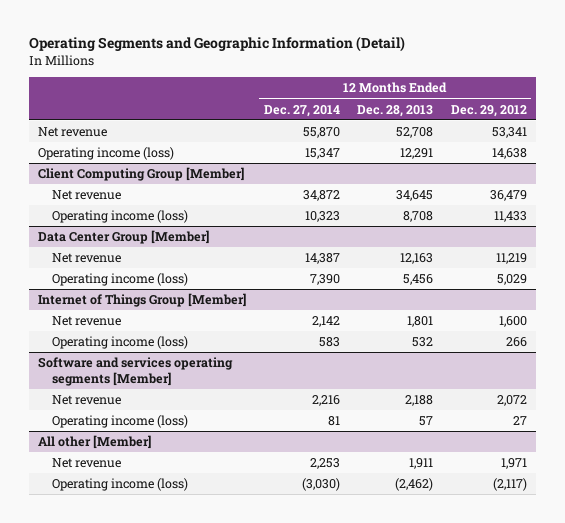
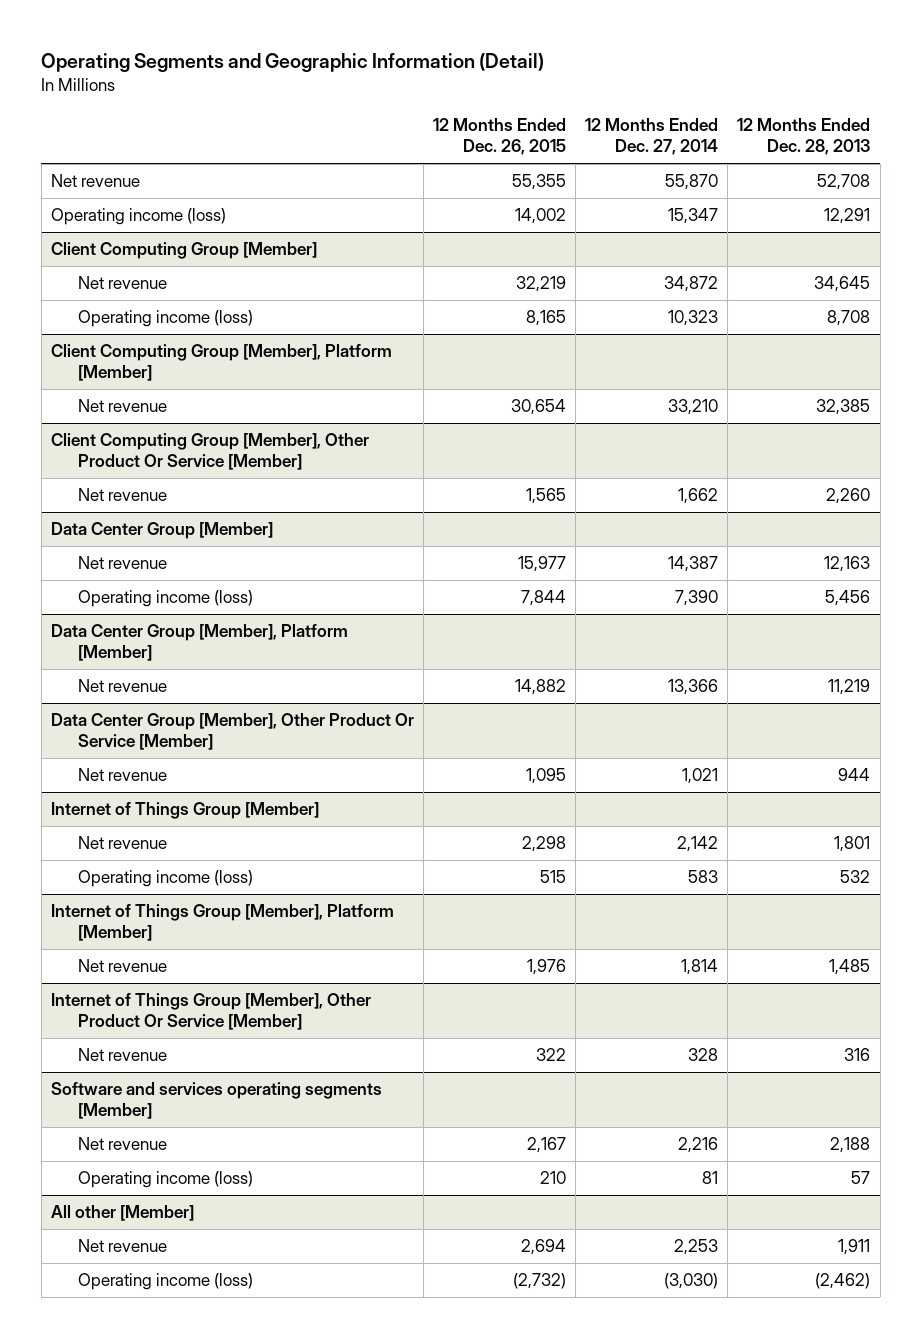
[450,104,527,117] Dec. 29, 2012 -> none
none -> [433,118,567,156] 12 Months Ended Dec. 26, 2015
none -> [50,344,392,382] Client Computing Group [Member], Platform [Member]
none -> [77,399,167,413] Net revenue
none -> [50,433,369,471] Client Computing Group [Member], Other Product Or Service [Member]
none -> [77,488,167,502] Net revenue
none -> [50,624,348,662] Data Center Group [Member], Platform [Member]
none -> [77,679,167,693] Net revenue
none -> [50,713,414,751] Data Center Group [Member], Other Product Or Service [Member]
none -> [77,768,167,782] Net revenue
none -> [50,904,394,942] Internet of Things Group [Member], Platform [Member]
none -> [77,959,167,973] Net revenue
none -> [50,993,371,1031] Internet of Things Group [Member], Other Product Or Service [Member]
none -> [77,1048,167,1062] Net revenue

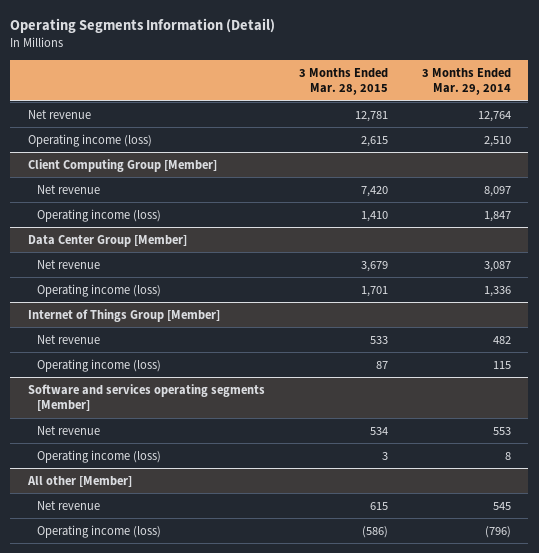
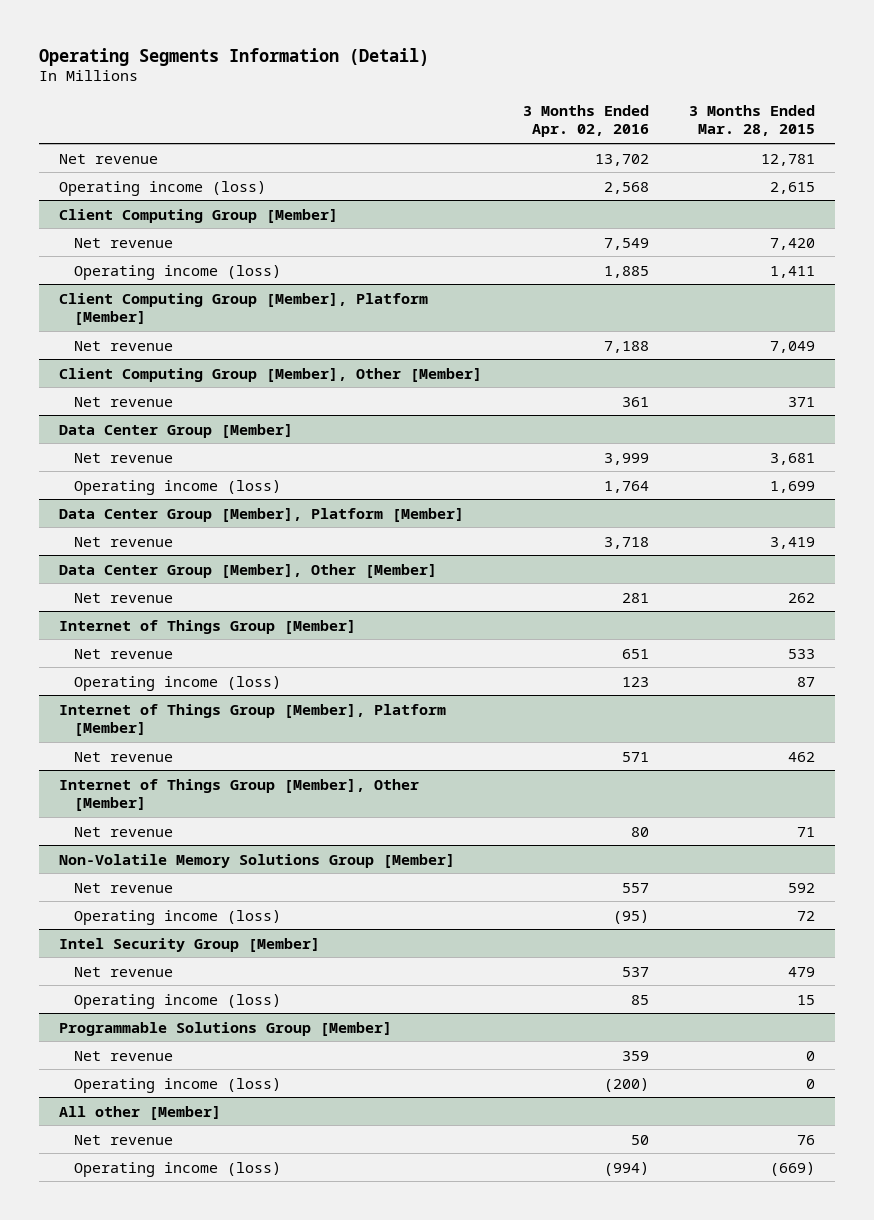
[422,67,512,96] 3 Months Ended Mar. 29, 2014 -> none
none -> [522,104,649,138] 3 Months Ended Apr. 02, 2016
[360,210,388,222] 1,410 -> [770,265,816,278] 1,411
none -> [58,292,428,326] Client Computing Group [Member], Platform [Member]
none -> [74,340,174,351] Net revenue
none -> [58,367,482,382] Client Computing Group [Member], Other [Member]
none -> [74,396,174,407] Net revenue
[360,260,388,272] 3,679 -> [770,452,816,465] 3,681
[360,285,388,297] 1,701 -> [770,480,816,493] 1,699
none -> [58,507,464,522] Data Center Group [Member], Platform [Member]
none -> [74,536,174,547] Net revenue
none -> [58,563,437,578] Data Center Group [Member], Other [Member]
none -> [74,592,174,603] Net revenue
[27,383,265,412] Software and services operating segments [Member] -> none
none -> [58,703,446,737] Internet of Things Group [Member], Platform [Member]
[369,426,388,435] 534 -> [788,751,816,762] 462
none -> [58,778,419,812] Internet of Things Group [Member], Other [Member]
none -> [74,826,174,837] Net revenue
none -> [58,853,455,868] Non-Volatile Memory Solutions Group [Member]
none -> [74,882,174,893] Net revenue
[381,451,388,460] 3 -> [797,910,816,921] 72
none -> [58,937,320,952] Intel Security Group [Member]
none -> [74,966,174,977] Net revenue
none -> [74,993,282,1009] Operating income (loss)
none -> [58,1021,392,1036] Programmable Solutions Group [Member]
none -> [74,1050,174,1061] Net revenue
none -> [74,1077,282,1093] Operating income (loss)
[369,501,388,510] 615 -> [797,1134,816,1145] 76
[361,525,388,538] (586) -> [770,1161,816,1176] (669)

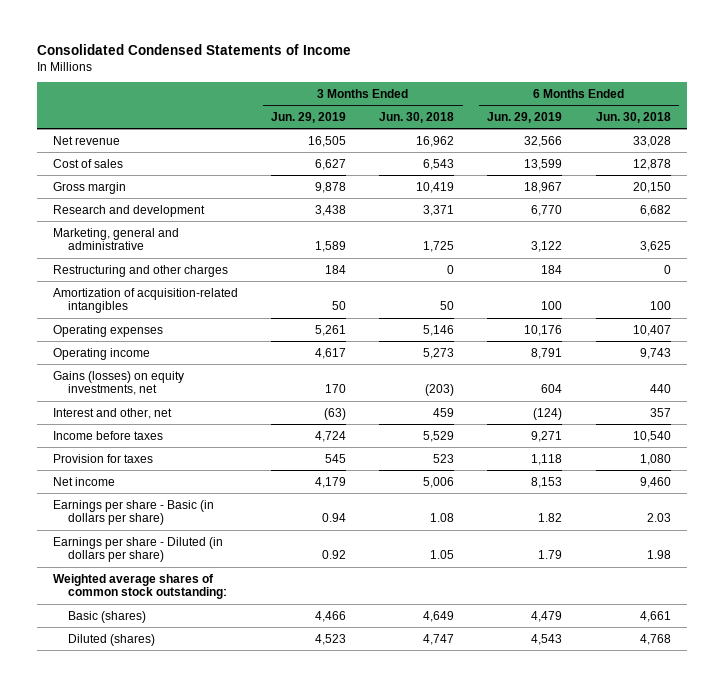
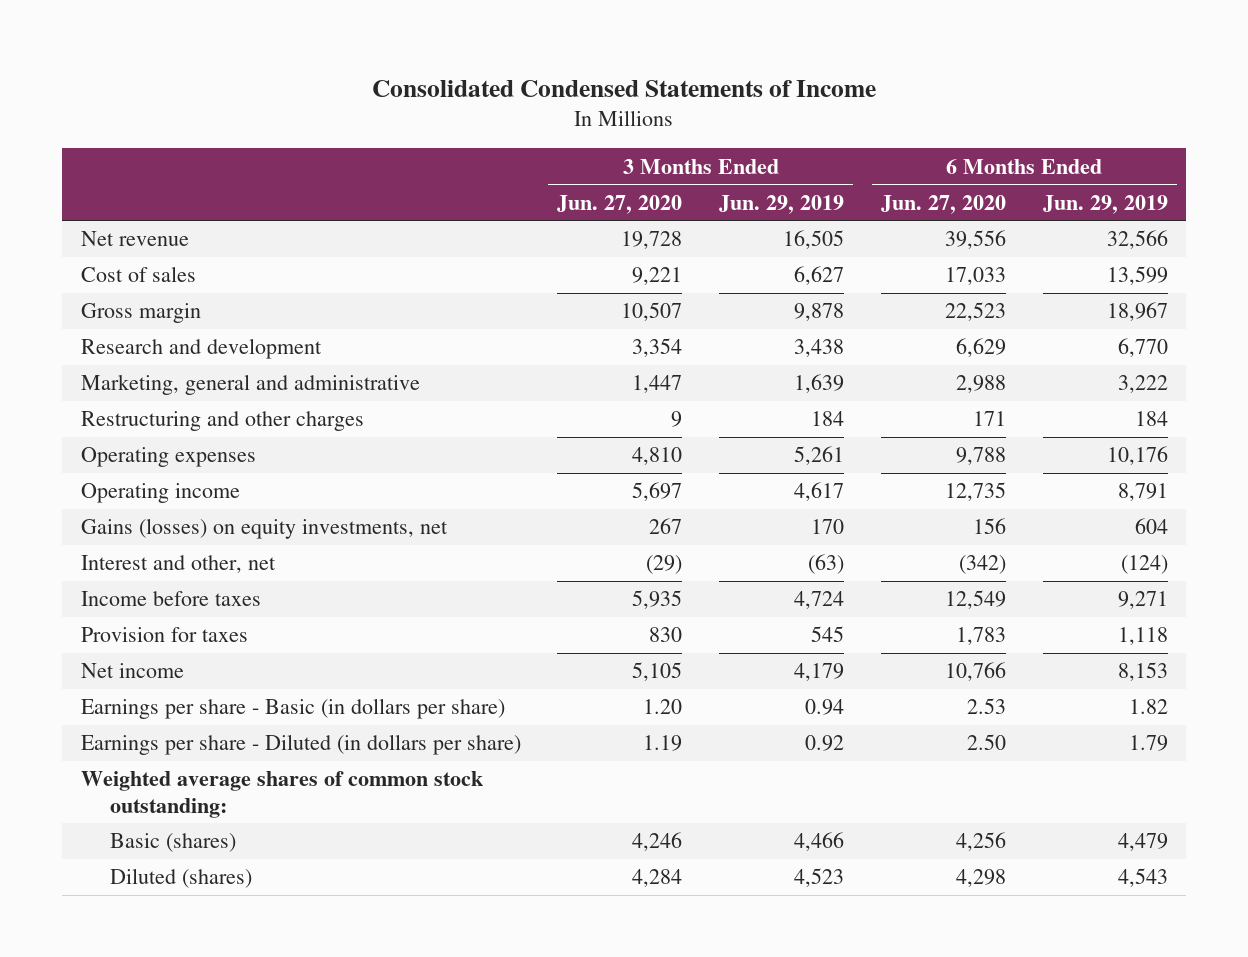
[379,111,455,123] Jun. 30, 2018 -> none
[595,111,671,123] Jun. 30, 2018 -> none
none -> [557,194,683,214] Jun. 27, 2020
none -> [880,194,1006,214] Jun. 27, 2020
[315,241,347,253] 1,589 -> [794,374,845,394] 1,639
[531,241,563,253] 3,122 -> [1117,375,1168,394] 3,222
[53,287,239,314] Amortization of acquisition-related intangibles -> none

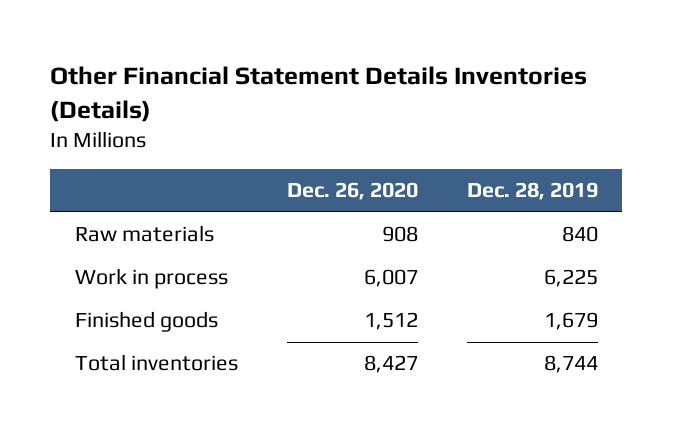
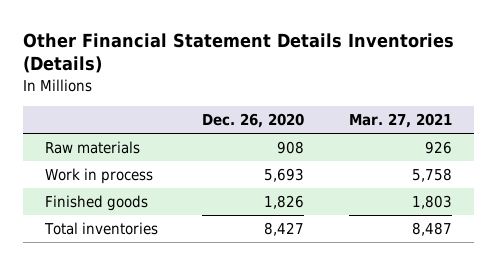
[466,182,598,201] Dec. 28, 2019 -> none
none -> [348,113,452,129] Mar. 27, 2021
[363,269,418,288] 6,007 -> [264,168,305,183] 5,693
[363,312,418,331] 1,512 -> [264,195,305,210] 1,826

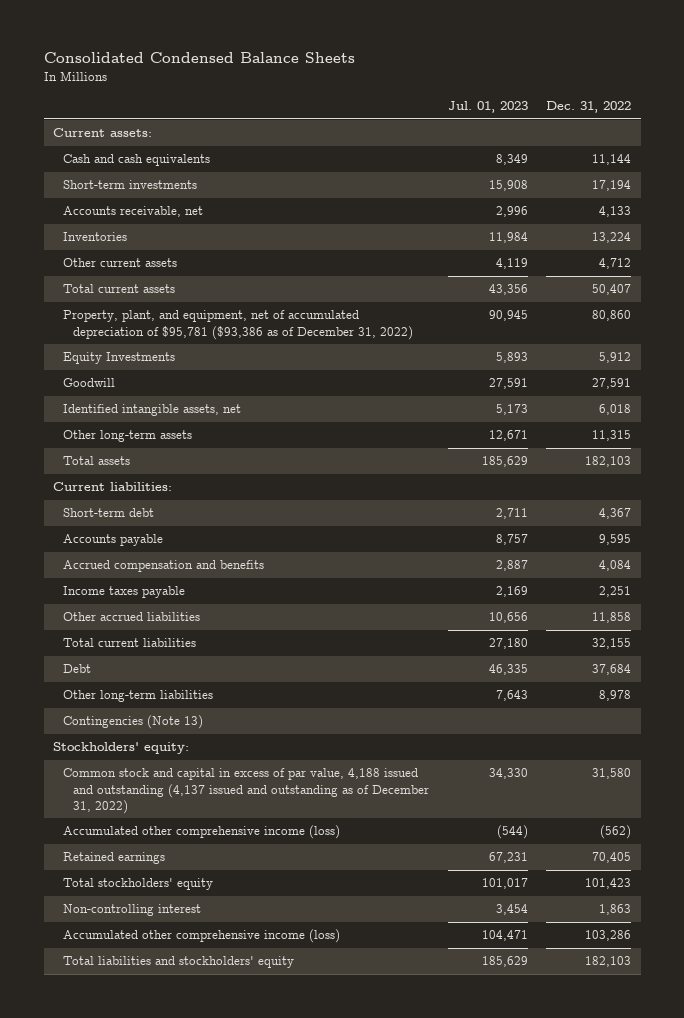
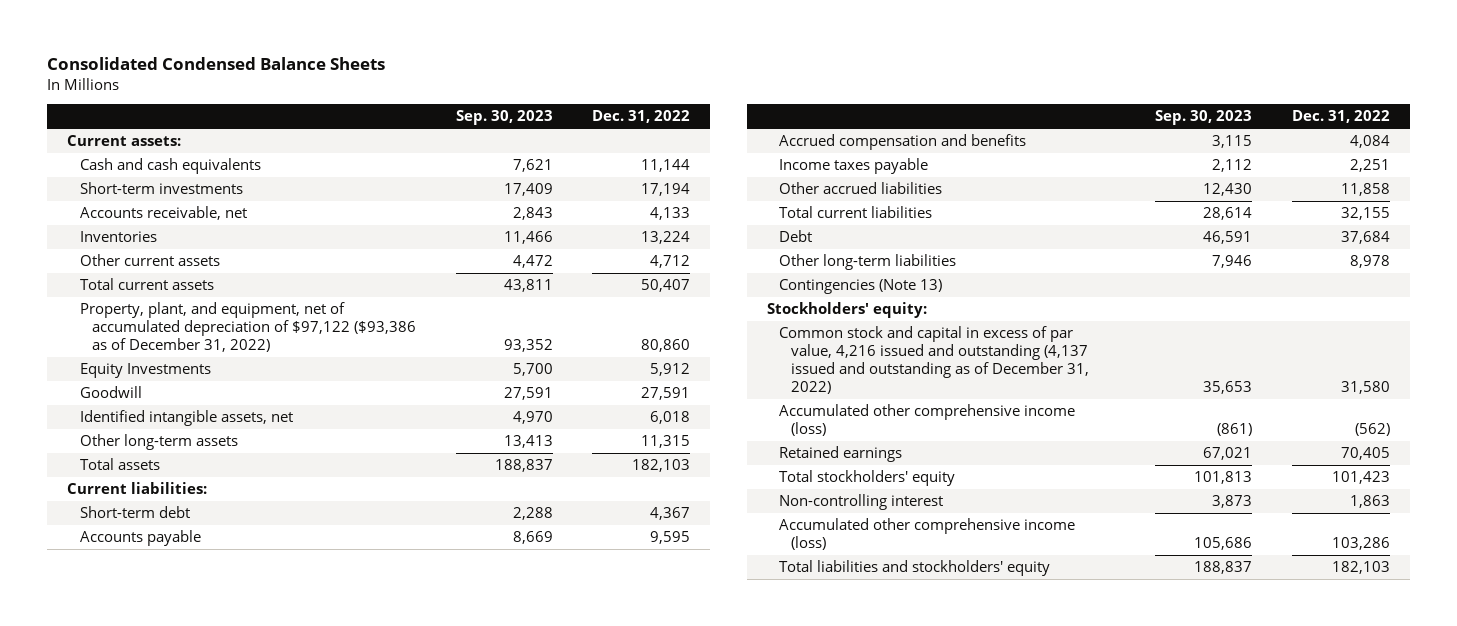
[447,101,528,114] Jul. 01, 2023 -> none
none -> [455,110,553,126] Sep. 30, 2023
[63,310,414,340] Property, plant, and equipment, net of accumulated depreciation of $95,781 ($93,386 as of December 31, 2022) -> [79,302,417,353] Property, plant, and equipment, net of accumulated depreciation of $97,122 ($93,386 as of December 31, 2022)
[63,768,430,814] Common stock and capital in excess of par value, 4,188 issued and outstanding (4,137 issued and outstanding as of December 31, 2022) -> [778,326,1090,395] Common stock and capital in excess of par value, 4,216 issued and outstanding (4,137 issued and outstanding as of December 31, 2022)

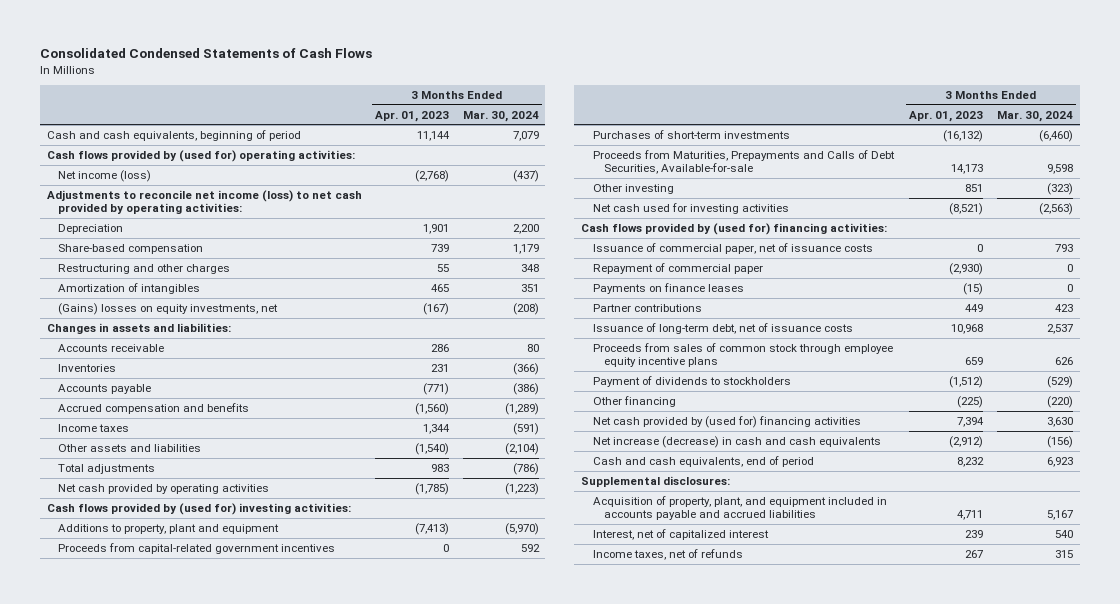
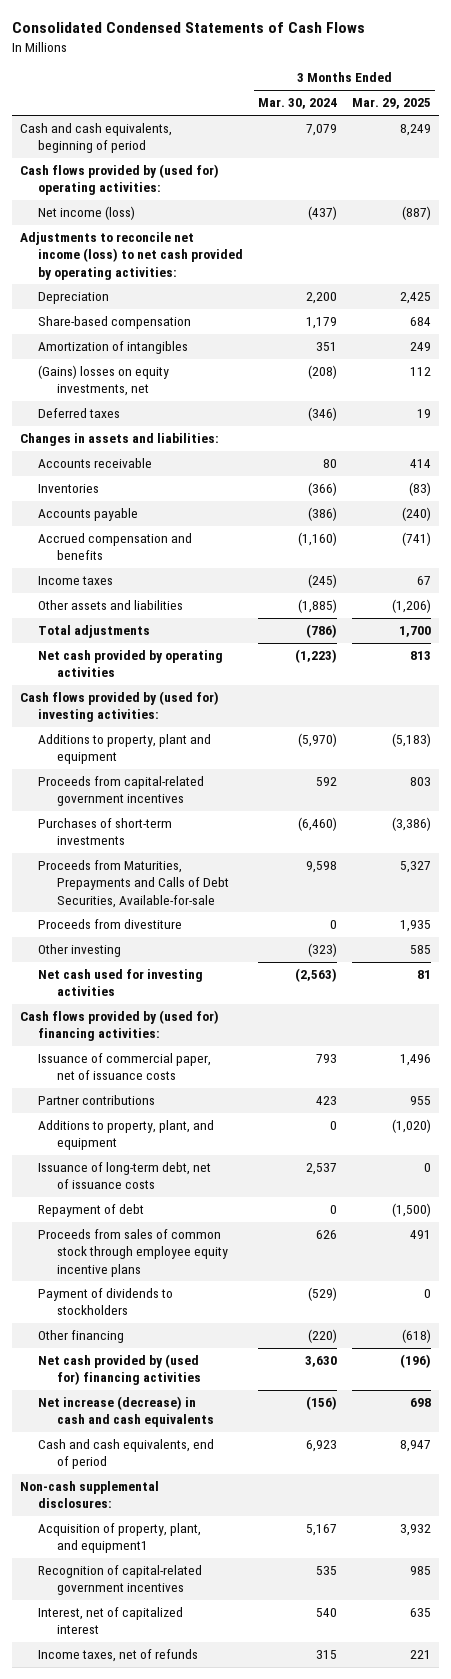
[375,110,450,122] Apr. 01, 2023 -> none
none -> [352,98,432,110] Mar. 29, 2025
[58,263,231,274] Restructuring and other charges -> none
none -> [38,408,121,419] Deferred taxes
[504,402,539,415] (1,289) -> [298,532,338,547] (1,160)
[512,422,539,435] (591) -> [308,574,338,589] (245)
[504,442,539,455] (2,104) -> [298,599,338,614] (1,885)
none -> [38,919,183,930] Proceeds from divestiture
[592,262,763,274] Repayment of commercial paper -> none
[592,282,744,294] Payments on finance leases -> none
none -> [38,1120,215,1151] Additions to property, plant, and equipment
none -> [38,1204,145,1218] Repayment of debt
[581,475,731,487] Supplemental disclosures: -> [19,1481,159,1509] Non-cash supplemental disclosures:
[592,495,887,521] Acquisition of property, plant, and equipment included in accounts payable and accrued liabilities -> [38,1523,202,1554] Acquisition of property, plant, and equipment1
none -> [38,1565,203,1596] Recognition of capital-related government incentives

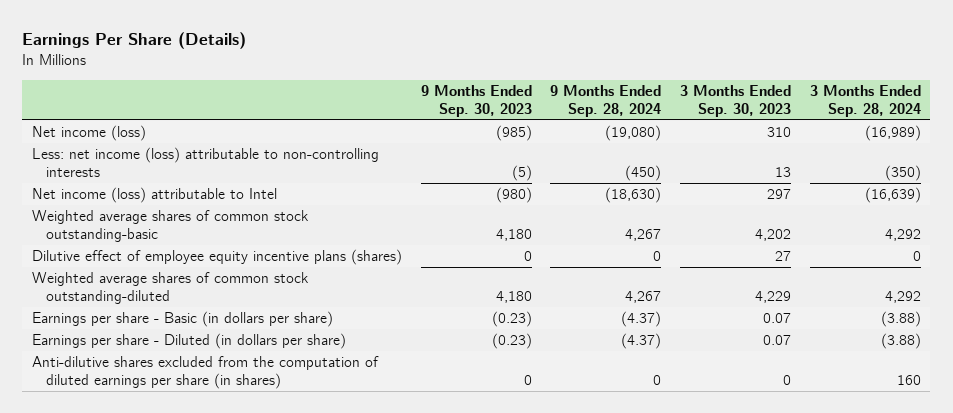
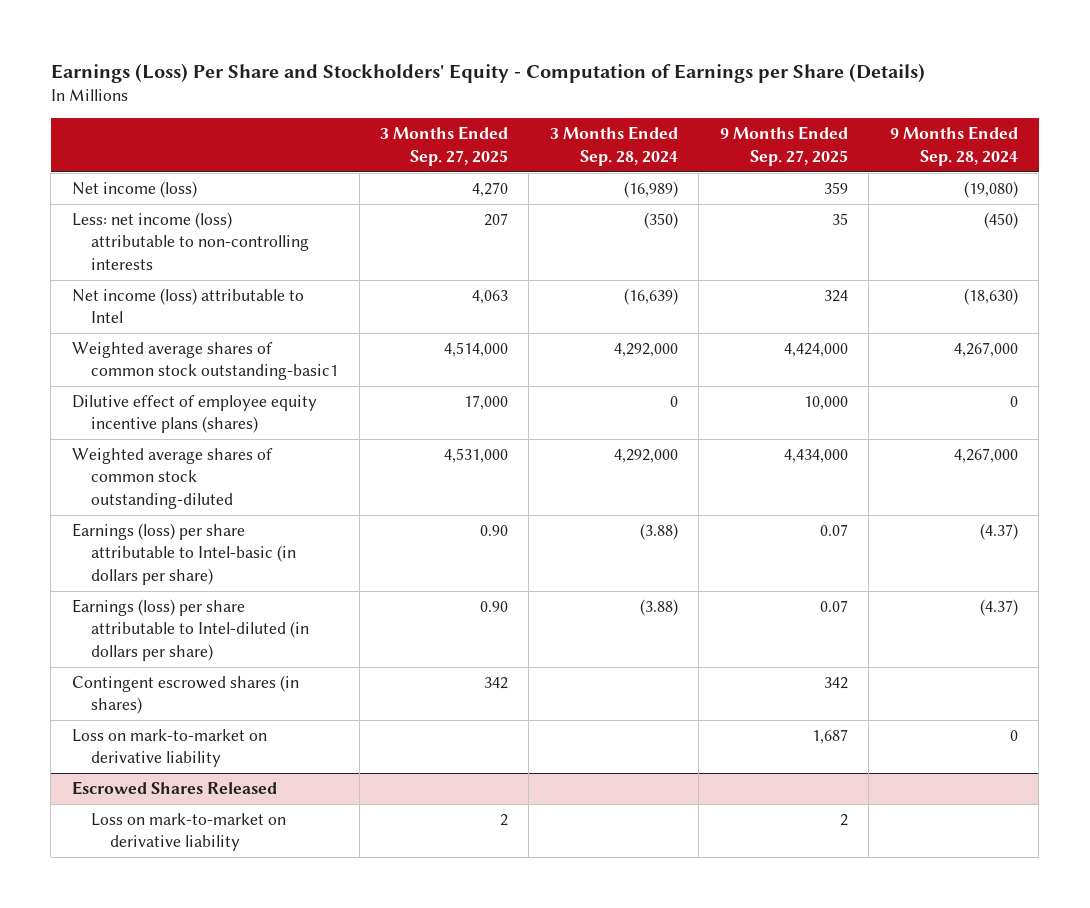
[22,32,247,50] Earnings Per Share (Details) -> [50,62,925,83] Earnings (Loss) Per Share and Stockholders' Equity - Computation of Earnings per Share (Details)
[420,85,532,117] 9 Months Ended Sep. 30, 2023 -> none
[680,85,792,117] 3 Months Ended Sep. 30, 2023 -> none
none -> [380,126,509,166] 3 Months Ended Sep. 27, 2025
none -> [719,126,848,166] 9 Months Ended Sep. 27, 2025
[31,210,309,242] Weighted average shares of common stock outstanding-basic -> [71,342,339,381] Weighted average shares of common stock outstanding-basic1
[625,228,662,241] 4,267 -> [953,342,1018,358] 4,267,000
[884,228,921,241] 4,292 -> [613,343,678,358] 4,292,000
[31,356,379,389] Anti-dilutive shares excluded from the computation of diluted earnings per share (in shares) -> none
[625,290,662,303] 4,267 -> [953,448,1018,464] 4,267,000
[884,290,921,303] 4,292 -> [613,449,678,464] 4,292,000
[31,311,333,328] Earnings per share - Basic (in dollars per share) -> [71,523,297,585] Earnings (loss) per share attributable to Intel-basic (in dollars per share)
[31,333,346,350] Earnings per share - Diluted (in dollars per share) -> [71,599,310,661] Earnings (loss) per share attributable to Intel-diluted (in dollars per share)
none -> [71,675,299,715] Contingent escrowed shares (in shares)
none -> [71,729,267,768] Loss on mark-to-market on derivative liability
none -> [71,781,277,796] Escrowed Shares Released
none -> [91,813,287,852] Loss on mark-to-market on derivative liability

